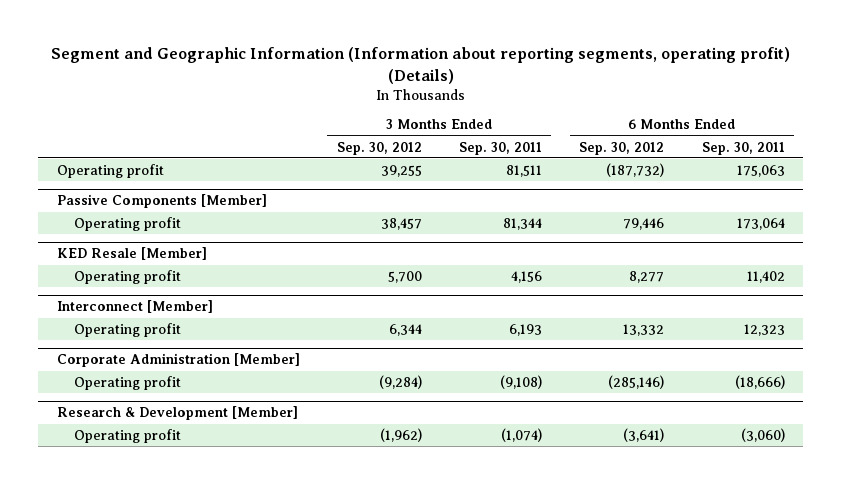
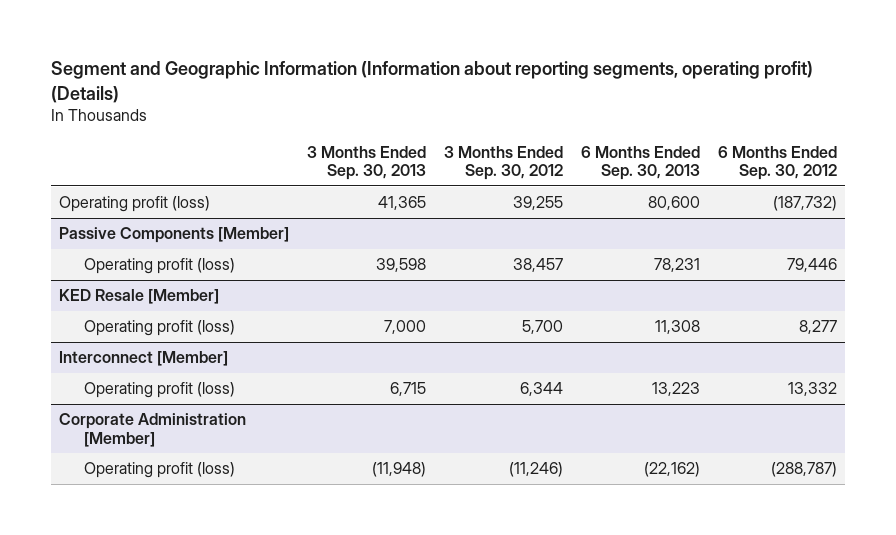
[459,141,543,155] Sep. 30, 2011 -> none
[701,141,785,155] Sep. 30, 2011 -> none
none -> [307,145,427,181] 3 Months Ended Sep. 30, 2013
none -> [580,145,700,181] 6 Months Ended Sep. 30, 2013
[56,163,164,178] Operating profit -> [59,196,211,213] Operating profit (loss)
[73,216,181,231] Operating profit -> [83,258,235,275] Operating profit (loss)
[73,269,181,284] Operating profit -> [83,320,235,337] Operating profit (loss)
[73,322,181,337] Operating profit -> [83,382,235,399] Operating profit (loss)
[56,406,298,421] Research & Development [Member] -> none
[73,428,181,443] Operating profit -> none
[73,375,181,390] Operating profit -> [83,462,235,479] Operating profit (loss)
[378,374,422,389] (9,284) -> [508,462,563,478] (11,246)
[608,374,665,389] (285,146) -> [770,462,837,478] (288,787)

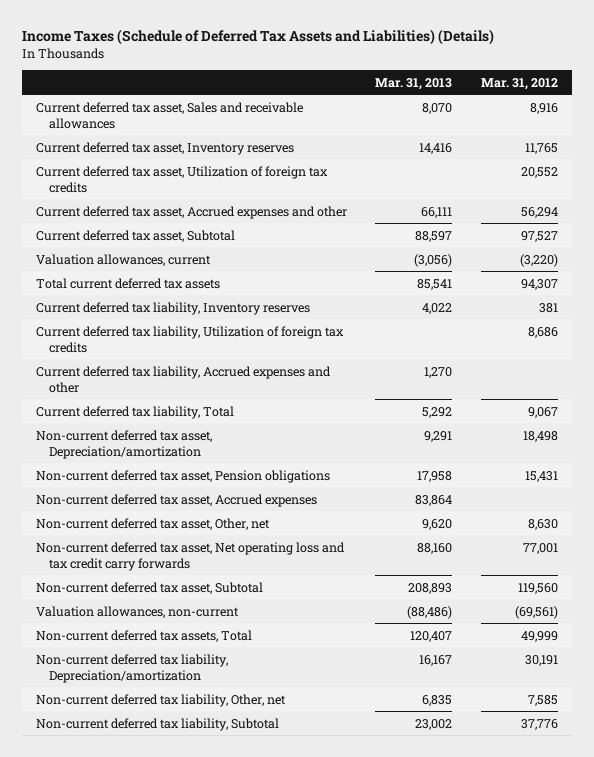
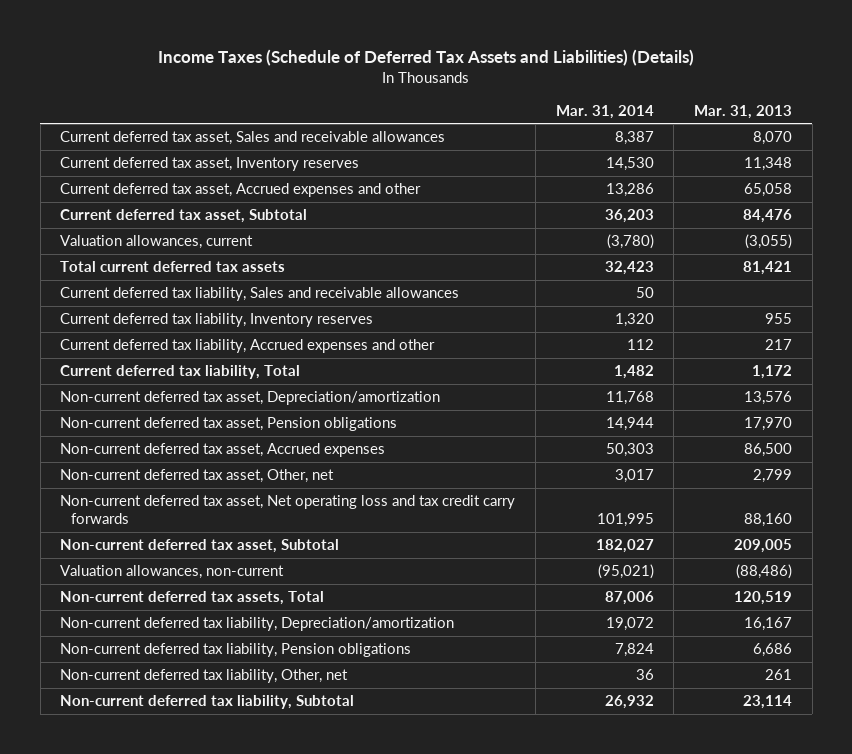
[480,77,558,90] Mar. 31, 2012 -> none
none -> [555,104,654,119] Mar. 31, 2014
[36,165,329,193] Current deferred tax asset, Utilization of foreign tax credits -> none
[36,325,345,353] Current deferred tax liability, Utilization of foreign tax credits -> none
[419,142,453,154] 14,416 -> [743,157,792,172] 11,348
[421,206,453,218] 66,111 -> [743,183,792,198] 65,058
[415,230,453,242] 88,597 -> [742,209,792,224] 84,476
[414,253,453,267] (3,056) -> [744,234,792,250] (3,055)
[417,278,453,290] 85,541 -> [742,261,792,276] 81,421
none -> [60,287,460,302] Current deferred tax liability, Sales and receivable allowances
[422,302,453,314] 4,022 -> [764,313,792,325] 955
[424,366,453,378] 1,270 -> [764,339,792,351] 217
[422,406,453,418] 5,292 -> [751,365,792,380] 1,172
[424,430,453,442] 9,291 -> [743,391,792,406] 13,576
[417,470,453,482] 17,958 -> [743,417,792,432] 17,970
[415,494,453,506] 83,864 -> [743,443,792,458] 86,500
[422,518,453,530] 9,620 -> [752,469,792,484] 2,799
[408,582,453,594] 208,893 -> [733,539,792,554] 209,005
[410,630,453,642] 120,407 -> [733,591,792,606] 120,519
none -> [60,643,412,658] Non-current deferred tax liability, Pension obligations
[422,694,453,706] 6,835 -> [764,669,792,681] 261
[415,718,453,730] 23,002 -> [742,695,792,710] 23,114

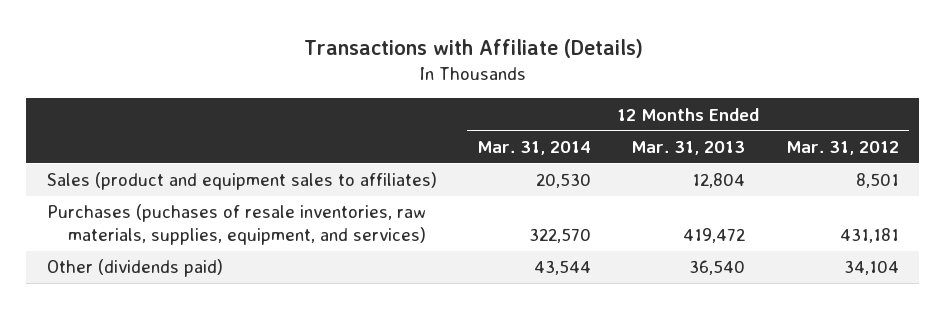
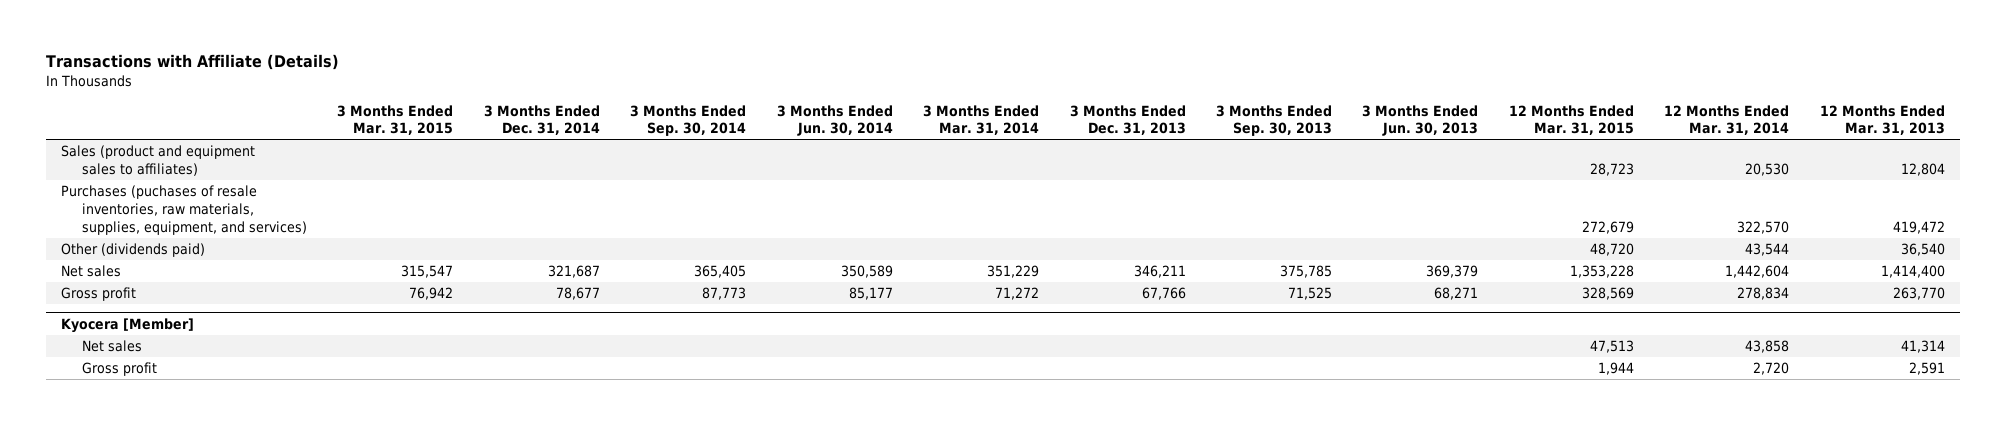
[785,140,899,155] Mar. 31, 2012 -> none
none -> [337,104,454,136] 3 Months Ended Mar. 31, 2015
none -> [483,104,600,136] 3 Months Ended Dec. 31, 2014
none -> [630,104,747,137] 3 Months Ended Sep. 30, 2014
none -> [776,104,893,137] 3 Months Ended Jun. 30, 2014
none -> [923,104,1040,136] 3 Months Ended Mar. 31, 2014
none -> [1069,104,1186,136] 3 Months Ended Dec. 31, 2013
none -> [1215,104,1332,137] 3 Months Ended Sep. 30, 2013
none -> [1362,104,1479,137] 3 Months Ended Jun. 30, 2013
none -> [1508,104,1634,136] 12 Months Ended Mar. 31, 2015
none -> [60,264,121,277] Net sales
none -> [60,286,136,301] Gross profit
none -> [60,317,194,333] Kyocera [Member]
none -> [81,339,142,352] Net sales
none -> [81,361,157,376] Gross profit

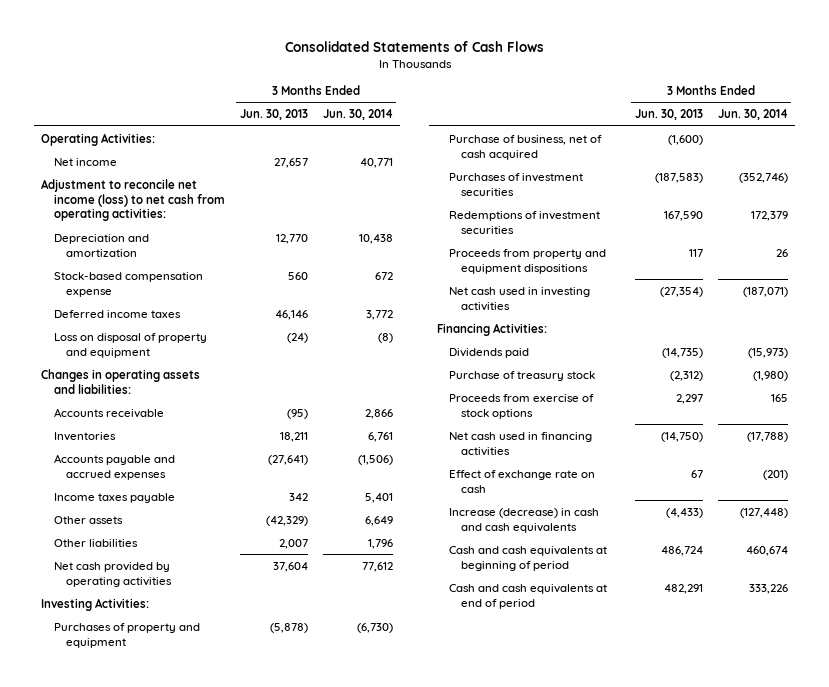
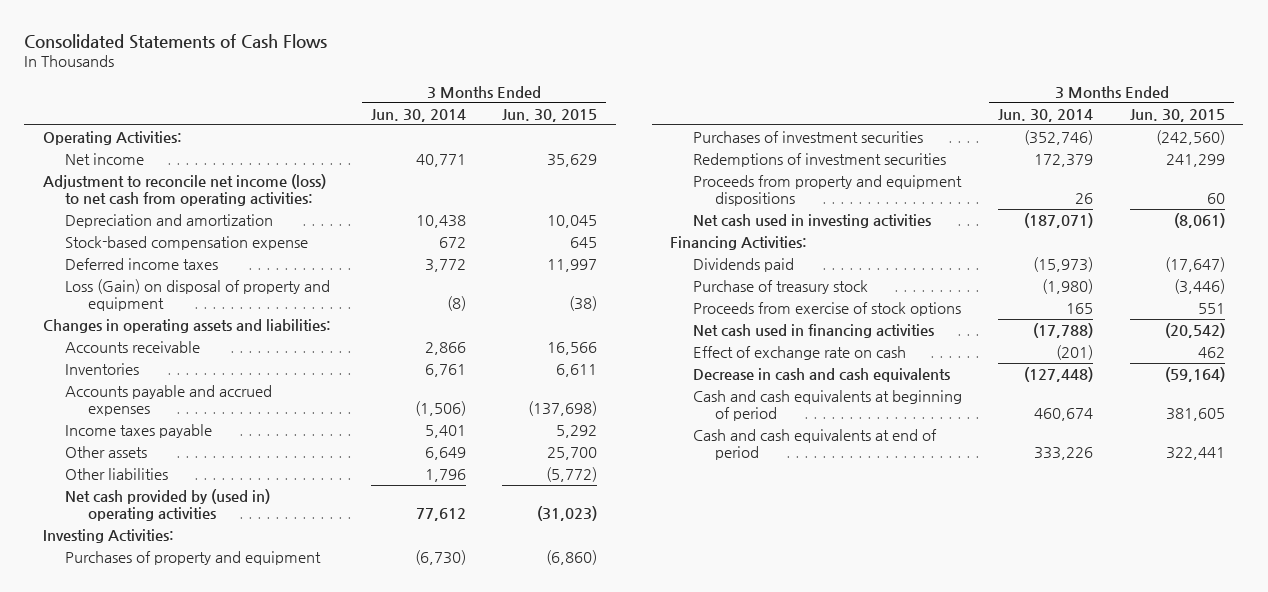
[239,109,308,121] Jun. 30, 2013 -> none
none -> [502,109,598,123] Jun. 30, 2015
[53,332,207,358] Loss on disposal of property and equipment -> [65,279,331,312] Loss (Gain) on disposal of property and equipment
[53,561,172,587] Net cash provided by operating activities -> [65,489,271,522] Net cash provided by (used in) operating activities
[448,134,602,160] Purchase of business, net of cash acquired -> none
[448,507,599,533] Increase (decrease) in cash and cash equivalents -> [692,368,950,383] Decrease in cash and cash equivalents

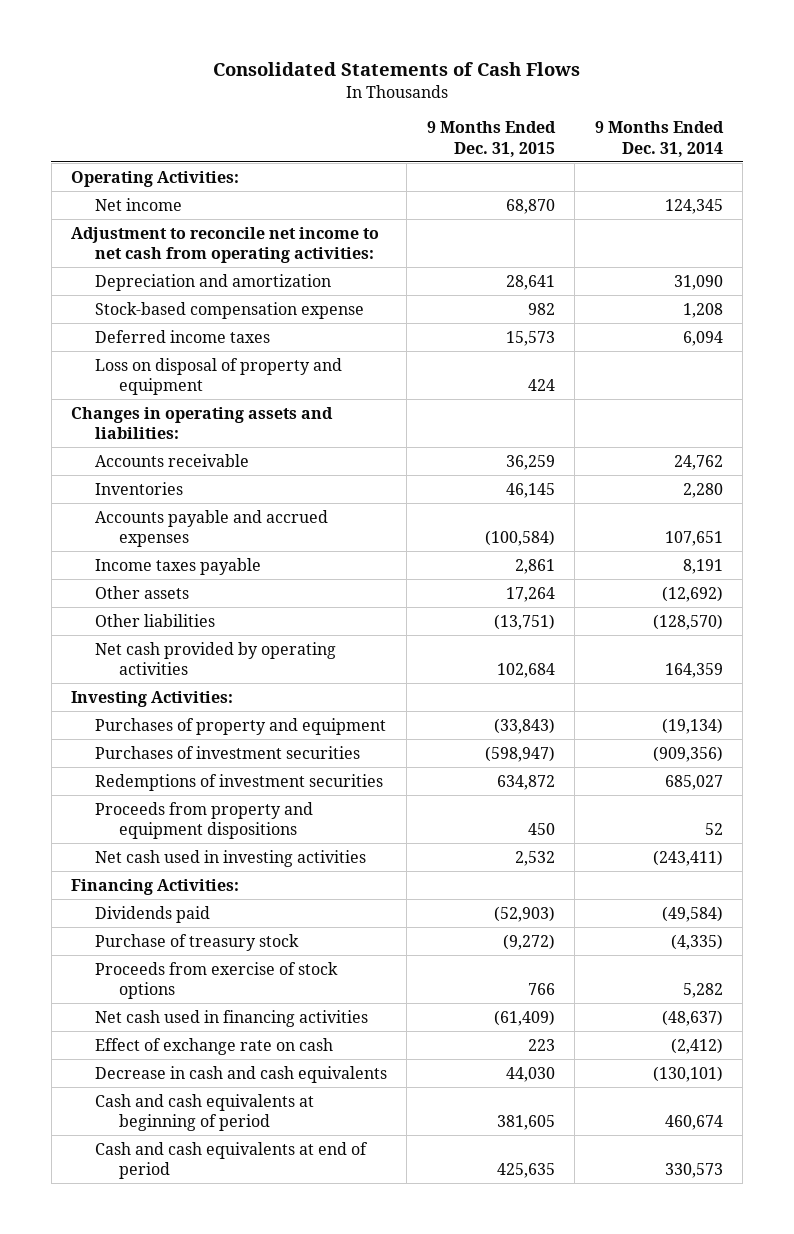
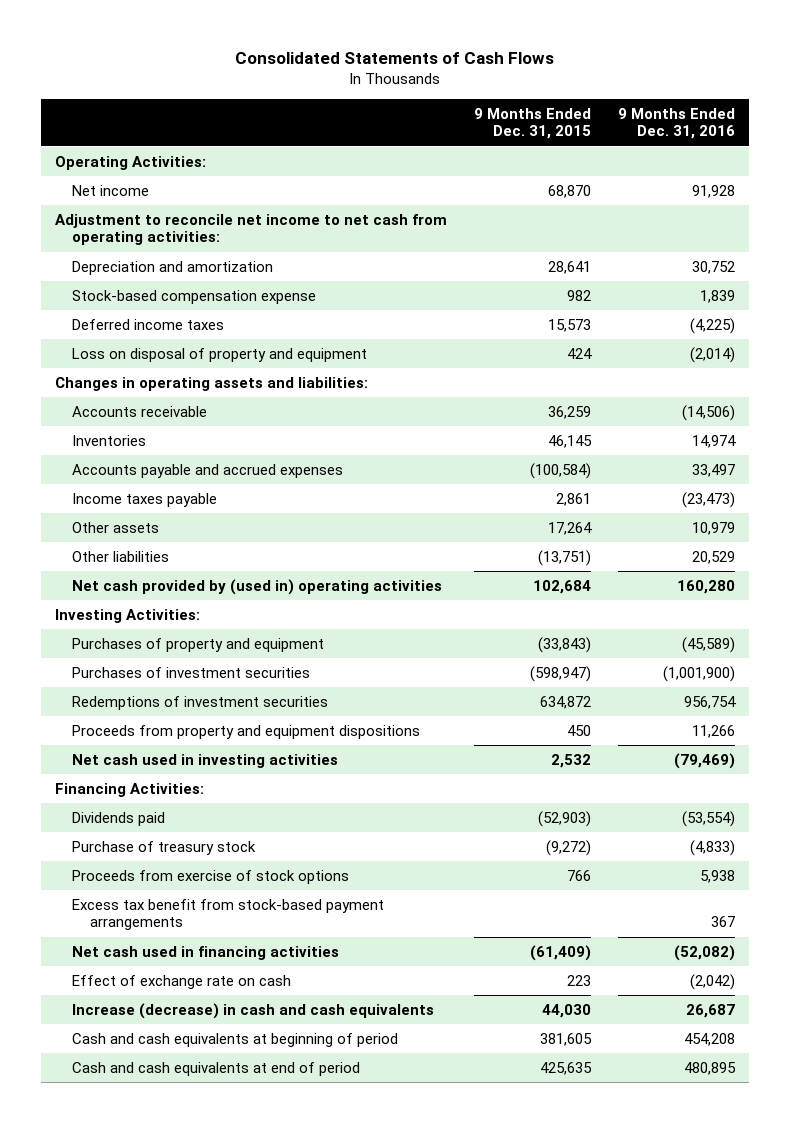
[594,121,724,157] 9 Months Ended Dec. 31, 2014 -> none
none -> [618,108,736,140] 9 Months Ended Dec. 31, 2016
[95,641,337,675] Net cash provided by operating activities -> [72,578,443,595] Net cash provided by (used in) operating activities
none -> [72,898,385,931] Excess tax benefit from stock-based payment arrangements
[95,1065,388,1083] Decrease in cash and cash equivalents -> [72,1002,435,1019] Increase (decrease) in cash and cash equivalents

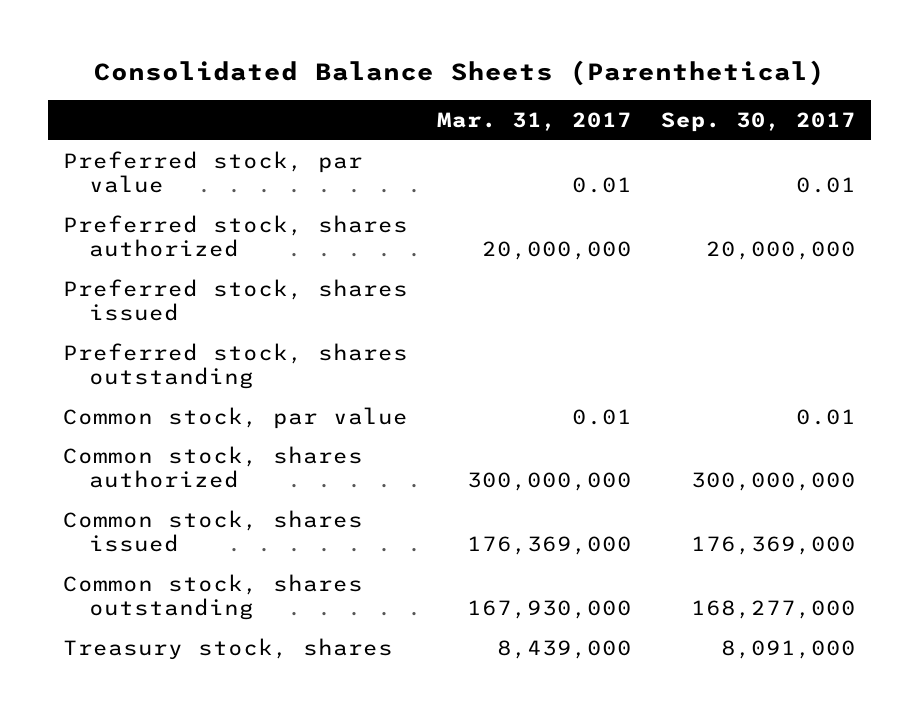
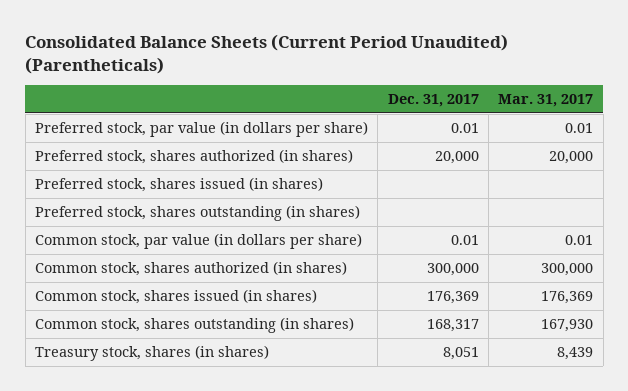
[93,59,825,86] Consolidated Balance Sheets (Parenthetical) -> [25,33,509,74] Consolidated Balance Sheets (Current Period Unaudited) (Parentheticals)
[661,112,857,133] Sep. 30, 2017 -> none
none -> [387,94,479,108] Dec. 31, 2017
[62,150,363,194] Preferred stock, par value -> [34,121,368,138] Preferred stock, par value (in dollars per share)
[62,214,408,258] Preferred stock, shares authorized -> [34,149,353,165] Preferred stock, shares authorized (in shares)
[482,241,633,261] 20,000,000 -> [549,151,594,165] 20,000
[62,278,408,322] Preferred stock, shares issued -> [34,177,323,193] Preferred stock, shares issued (in shares)
[62,342,408,390] Preferred stock, shares outstanding -> [34,205,360,222] Preferred stock, shares outstanding (in shares)
[62,406,408,429] Common stock, par value -> [34,233,362,250] Common stock, par value (in dollars per share)
[62,445,363,489] Common stock, shares authorized -> [34,261,347,277] Common stock, shares authorized (in shares)
[467,472,633,492] 300,000,000 -> [541,263,594,277] 300,000
[62,509,363,553] Common stock, shares issued -> [34,289,317,305] Common stock, shares issued (in shares)
[467,536,633,556] 176,369,000 -> [541,291,594,305] 176,369
[62,573,363,621] Common stock, shares outstanding -> [34,317,354,334] Common stock, shares outstanding (in shares)
[467,600,633,620] 167,930,000 -> [541,319,594,333] 167,930
[62,637,393,660] Treasury stock, shares -> [34,345,269,362] Treasury stock, shares (in shares)
[497,639,633,659] 8,439,000 -> [557,347,594,361] 8,439

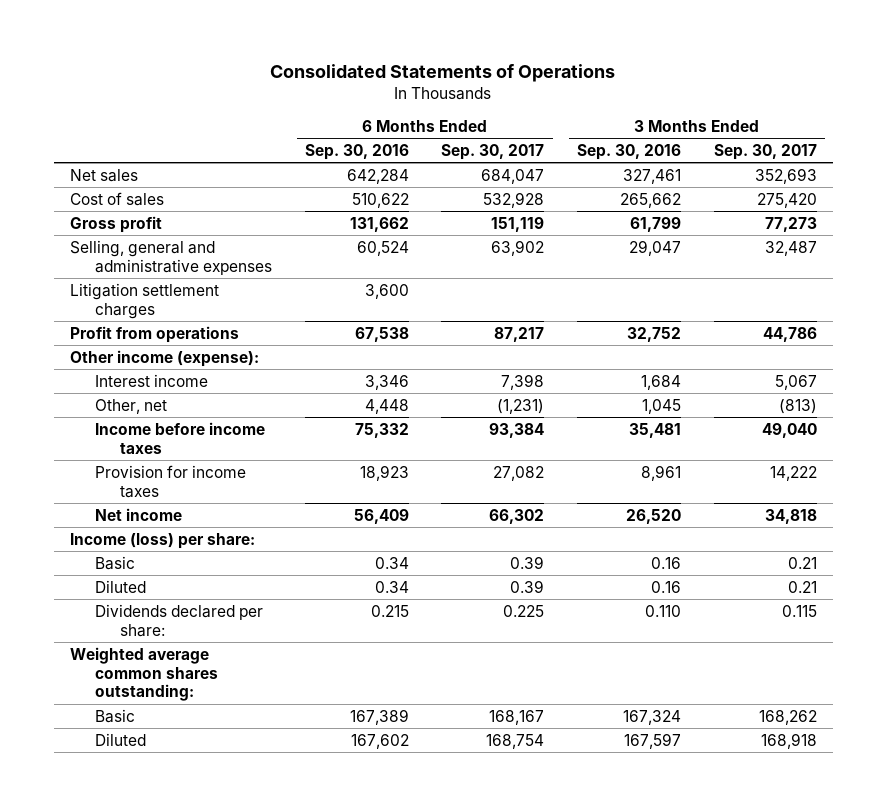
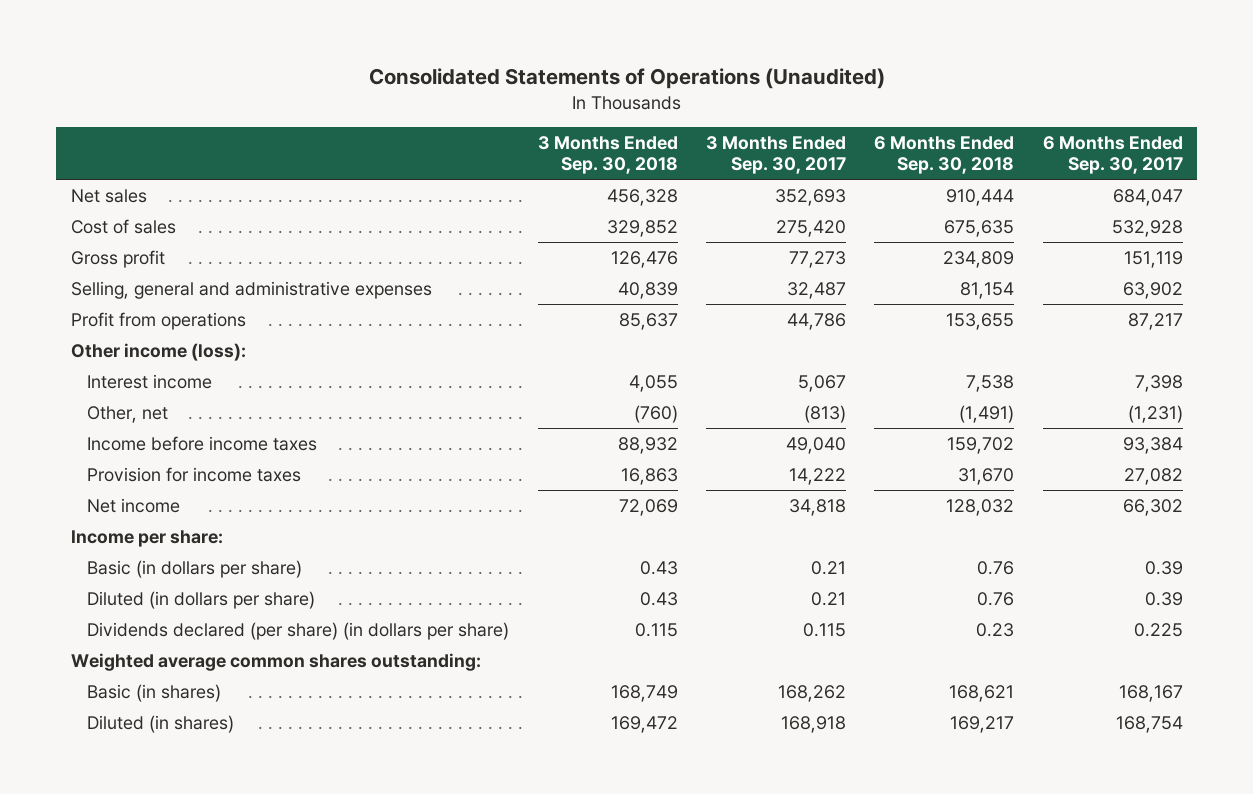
[270,64,616,83] Consolidated Statements of Operations -> [368,68,885,90] Consolidated Statements of Operations (Unaudited)
[304,144,409,161] Sep. 30, 2016 -> none
[577,144,682,161] Sep. 30, 2016 -> none
none -> [537,136,678,175] 3 Months Ended Sep. 30, 2018
none -> [874,136,1015,175] 6 Months Ended Sep. 30, 2018
[70,282,220,319] Litigation settlement charges -> none
[70,349,260,367] Other income (expense): -> [70,343,246,362] Other income (loss):
[70,532,256,549] Income (loss) per share: -> [70,530,223,548] Income per share:
[95,555,136,570] Basic -> [87,560,303,579] Basic (in dollars per share)
[95,579,147,593] Diluted -> [87,591,316,610] Diluted (in dollars per share)
[95,603,264,637] Dividends declared per share: -> [87,622,510,641] Dividends declared (per share) (in dollars per share)
[95,708,136,723] Basic -> [87,684,222,703] Basic (in shares)
[95,732,147,746] Diluted -> [87,715,235,734] Diluted (in shares)

